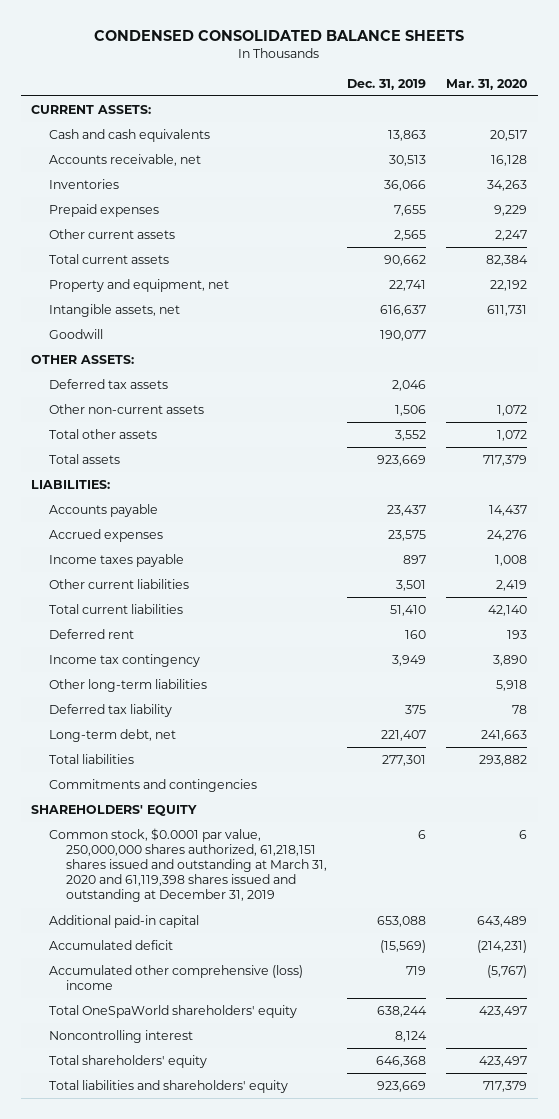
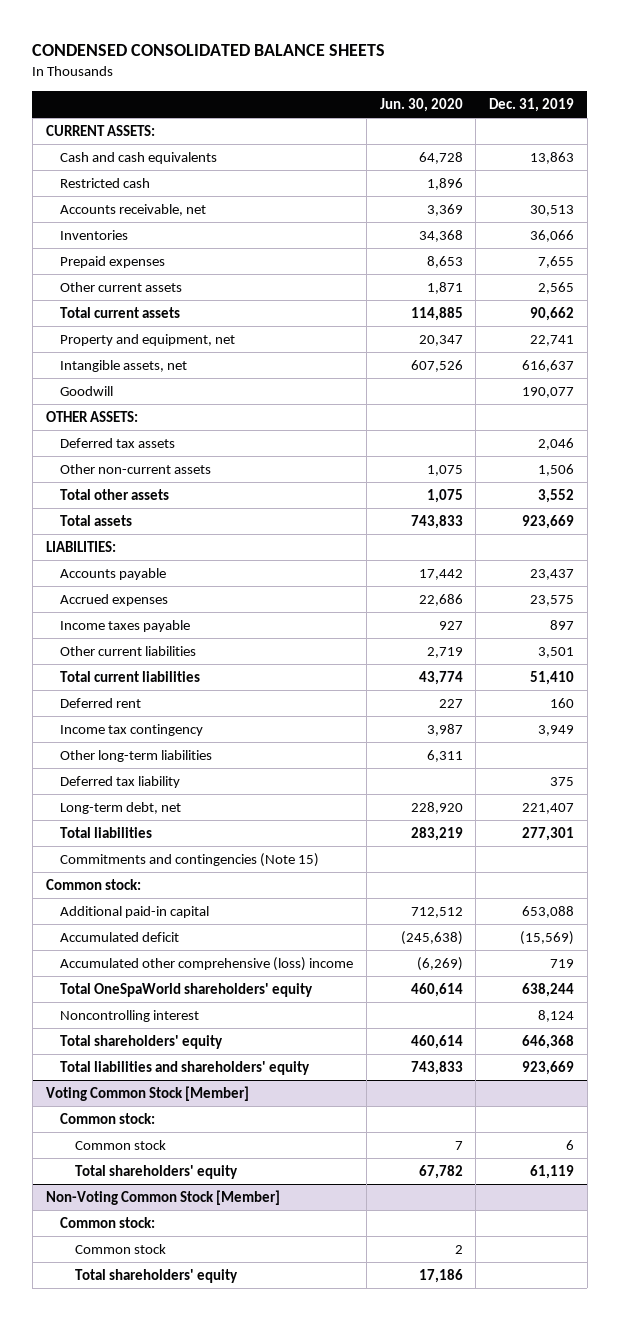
[446,78,528,90] Mar. 31, 2020 -> none
none -> [379,97,463,112] Jun. 30, 2020
none -> [60,177,151,188] Restricted cash
[31,804,198,816] SHAREHOLDERS' EQUITY -> none
[48,827,327,903] Common stock, $0.0001 par value, 250,000,000 shares authorized, 61,218,151 shares issued and outstanding at March 31, 2020 and 61,119,398 shares issued and outstanding at December 31, 2019 -> none
[48,778,257,792] Commitments and contingencies -> [60,852,320,867] Commitments and contingencies (Note 15)
none -> [45,878,141,890] Common stock:
none -> [45,1085,249,1101] Voting Common Stock [Member]
none -> [60,1112,156,1124] Common stock:
none -> [75,1139,167,1150] Common stock
none -> [75,1164,239,1179] Total shareholders' equity
none -> [45,1189,280,1205] Non-Voting Common Stock [Member]
none -> [60,1216,156,1228] Common stock:
none -> [75,1243,167,1254] Common stock
none -> [75,1268,239,1283] Total shareholders' equity

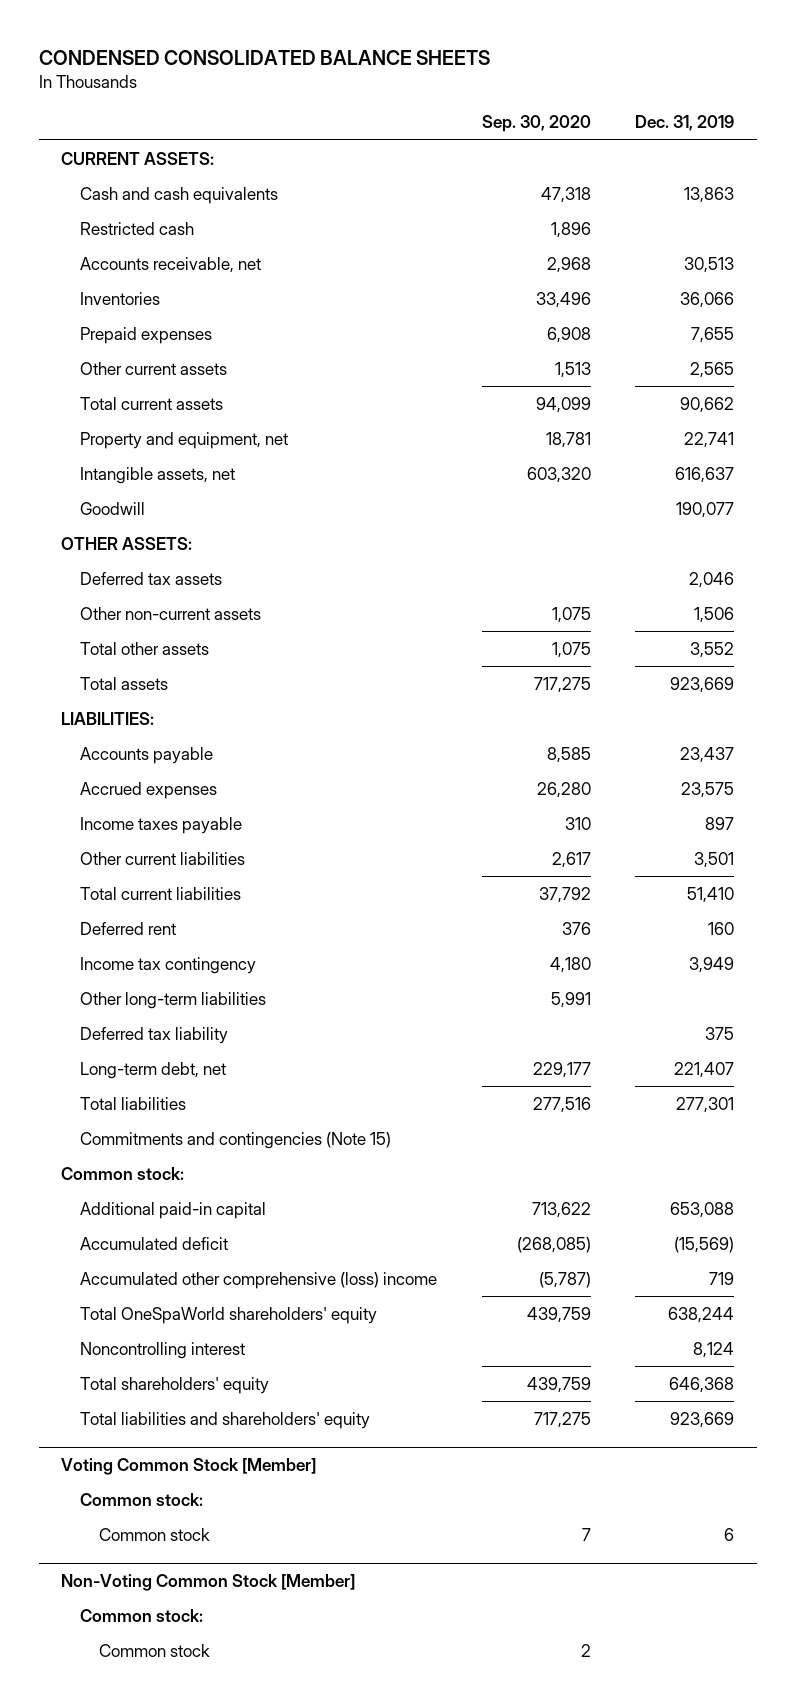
[379,97,463,112] Jun. 30, 2020 -> none
none -> [481,115,591,133] Sep. 30, 2020
[75,1164,239,1179] Total shareholders' equity -> none
[75,1268,239,1283] Total shareholders' equity -> none

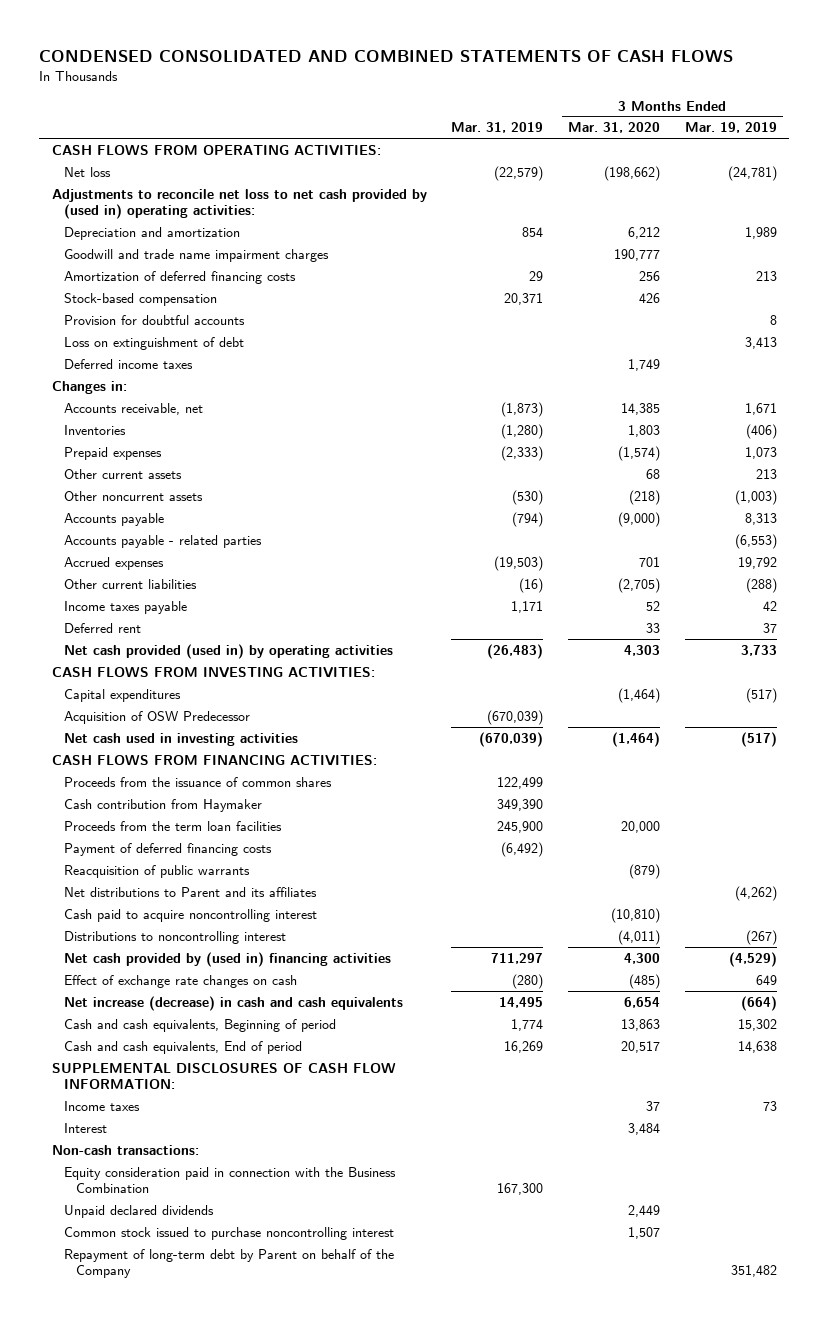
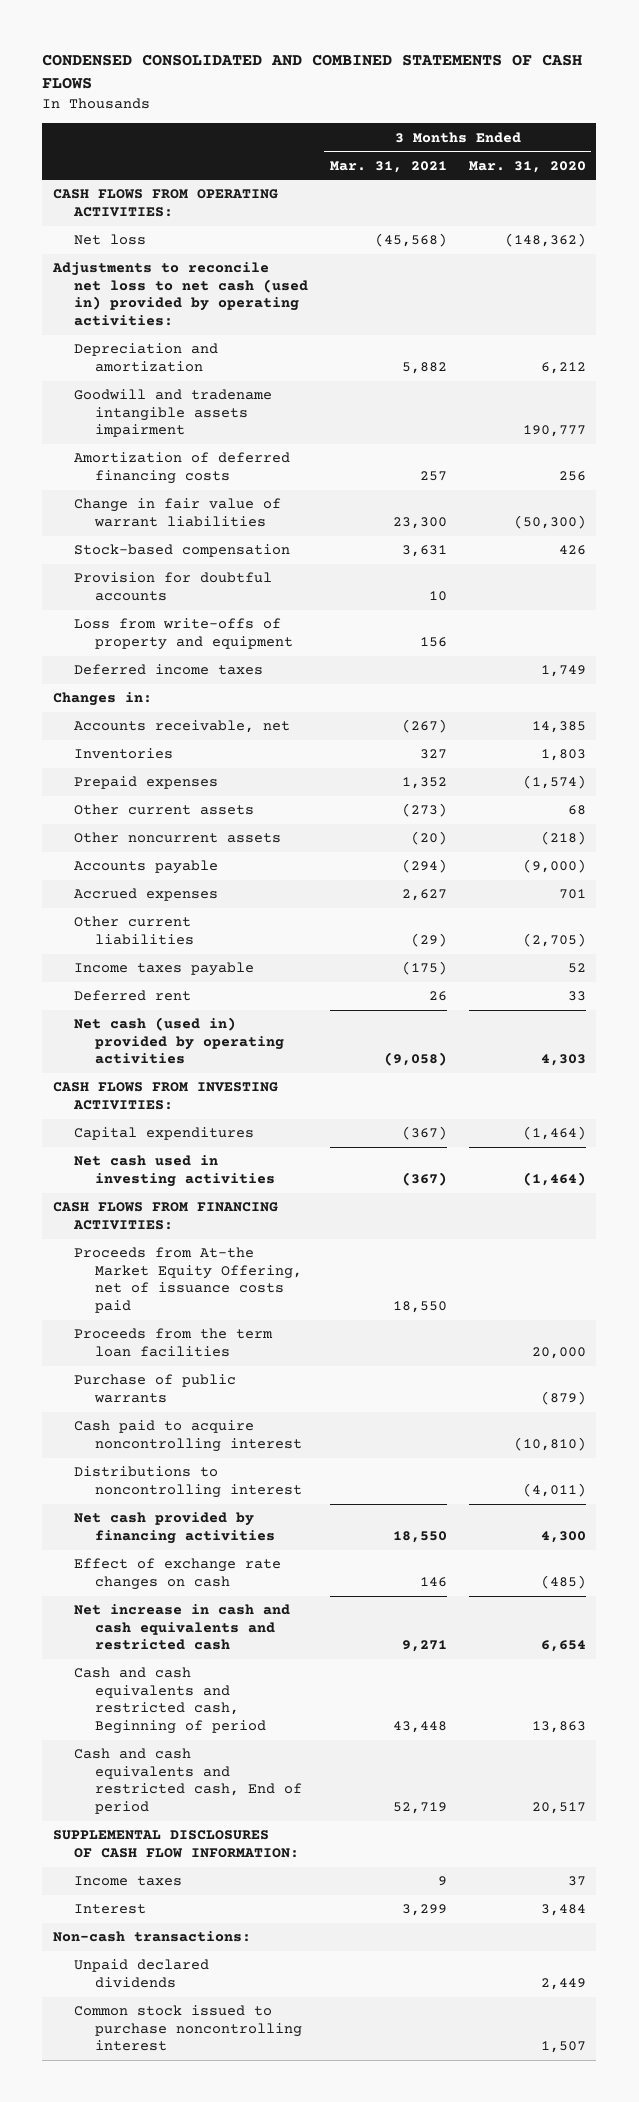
[451,122,544,134] Mar. 31, 2019 -> none
[684,122,777,134] Mar. 19, 2019 -> none
none -> [329,160,447,173] Mar. 31, 2021
[604,165,661,181] (198,662) -> [504,233,586,248] (148,362)
[51,188,427,220] Adjustments to reconcile net loss to net cash provided by (used in) operating activities: -> [52,262,308,326] Adjustments to reconcile net loss to net cash (used in) provided by operating activities:
[63,248,329,262] Goodwill and trade name impairment charges -> [73,389,272,438] Goodwill and tradename intangible assets impairment
none -> [73,498,281,527] Change in fair value of warrant liabilities
[63,336,244,350] Loss on extinguishment of debt -> none
none -> [73,618,293,650] Loss from write-offs of property and equipment
[63,534,262,548] Accounts payable - related parties -> none
[63,643,393,659] Net cash provided (used in) by operating activities -> [73,1017,284,1065] Net cash (used in) provided by operating activities
[63,710,250,724] Acquisition of OSW Predecessor -> none
[63,776,332,787] Proceeds from the issuance of common shares -> none
[63,798,262,812] Cash contribution from Haymaker -> none
none -> [73,1247,302,1313] Proceeds from At-the Market Equity Offering, net of issuance costs paid
[63,842,272,856] Payment of deferred financing costs -> none
[63,886,317,897] Net distributions to Parent and its affiliates -> none
[63,864,250,878] Reacquisition of public warrants -> [73,1374,236,1403] Purchase of public warrants
[63,951,391,967] Net cash provided by (used in) financing activities -> [73,1512,275,1544] Net cash provided by financing activities
[63,995,403,1011] Net increase (decrease) in cash and cash equivalents -> [73,1604,290,1651] Net increase in cash and cash equivalents and restricted cash
[63,1018,336,1032] Cash and cash equivalents, Beginning of period -> [73,1667,266,1734] Cash and cash equivalents and restricted cash, Beginning of period
[63,1040,302,1054] Cash and cash equivalents, End of period -> [73,1748,302,1814] Cash and cash equivalents and restricted cash, End of period
[63,1166,396,1194] Equity consideration paid in connection with the Business Combination -> none
[63,1248,394,1279] Repayment of long-term debt by Parent on behalf of the Company -> none

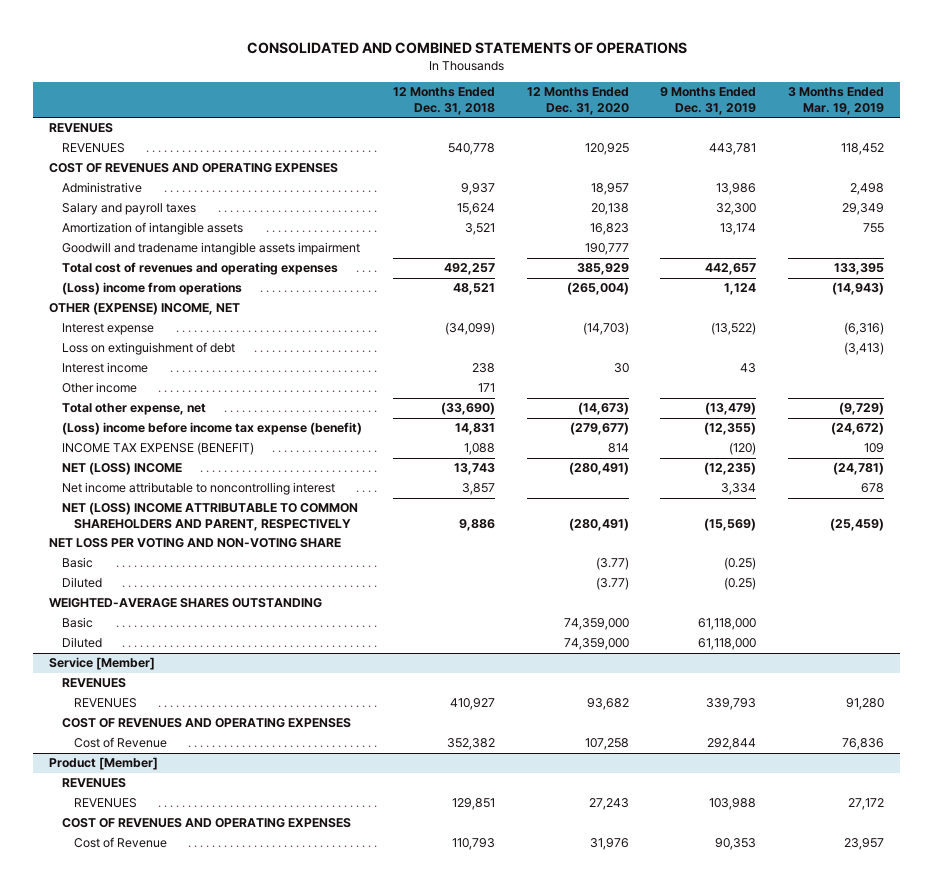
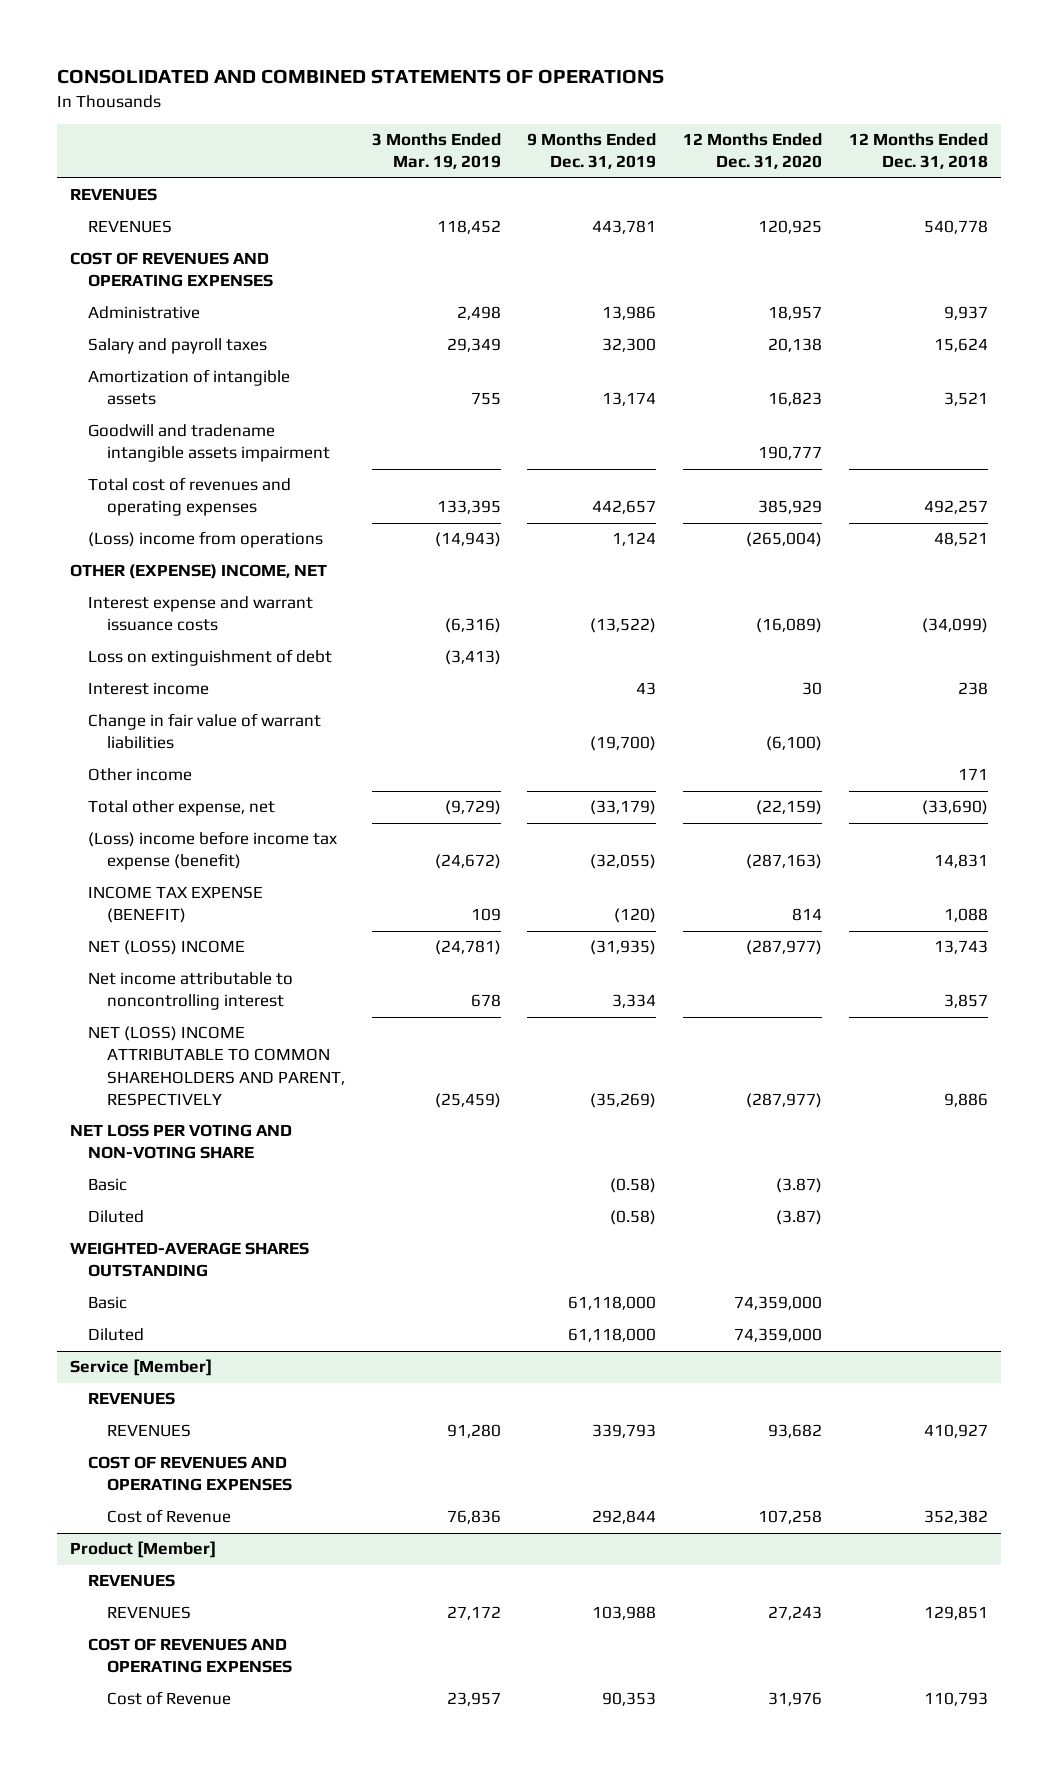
[61,323,154,336] Interest expense -> none
none -> [88,596,314,632] Interest expense and warrant issuance costs
none -> [88,713,322,750] Change in fair value of warrant liabilities
[577,402,629,416] (14,673) -> [756,800,823,816] (22,159)
[705,402,757,416] (13,479) -> [590,800,657,816] (33,179)
[569,422,629,436] (279,677) -> [746,854,823,870] (287,163)
[704,422,757,436] (12,355) -> [590,854,657,870] (32,055)
[568,462,629,476] (280,491) -> [746,940,823,956] (287,977)
[704,462,757,476] (12,235) -> [590,940,657,956] (31,935)
[568,517,629,531] (280,491) -> [746,1092,823,1108] (287,977)
[704,517,757,531] (15,569) -> [590,1092,657,1108] (35,269)
[595,557,629,571] (3.77) -> [776,1178,823,1194] (3.87)
[724,557,757,571] (0.25) -> [610,1178,657,1194] (0.58)
[595,577,629,591] (3.77) -> [776,1210,823,1226] (3.87)
[724,577,757,591] (0.25) -> [610,1210,657,1226] (0.58)

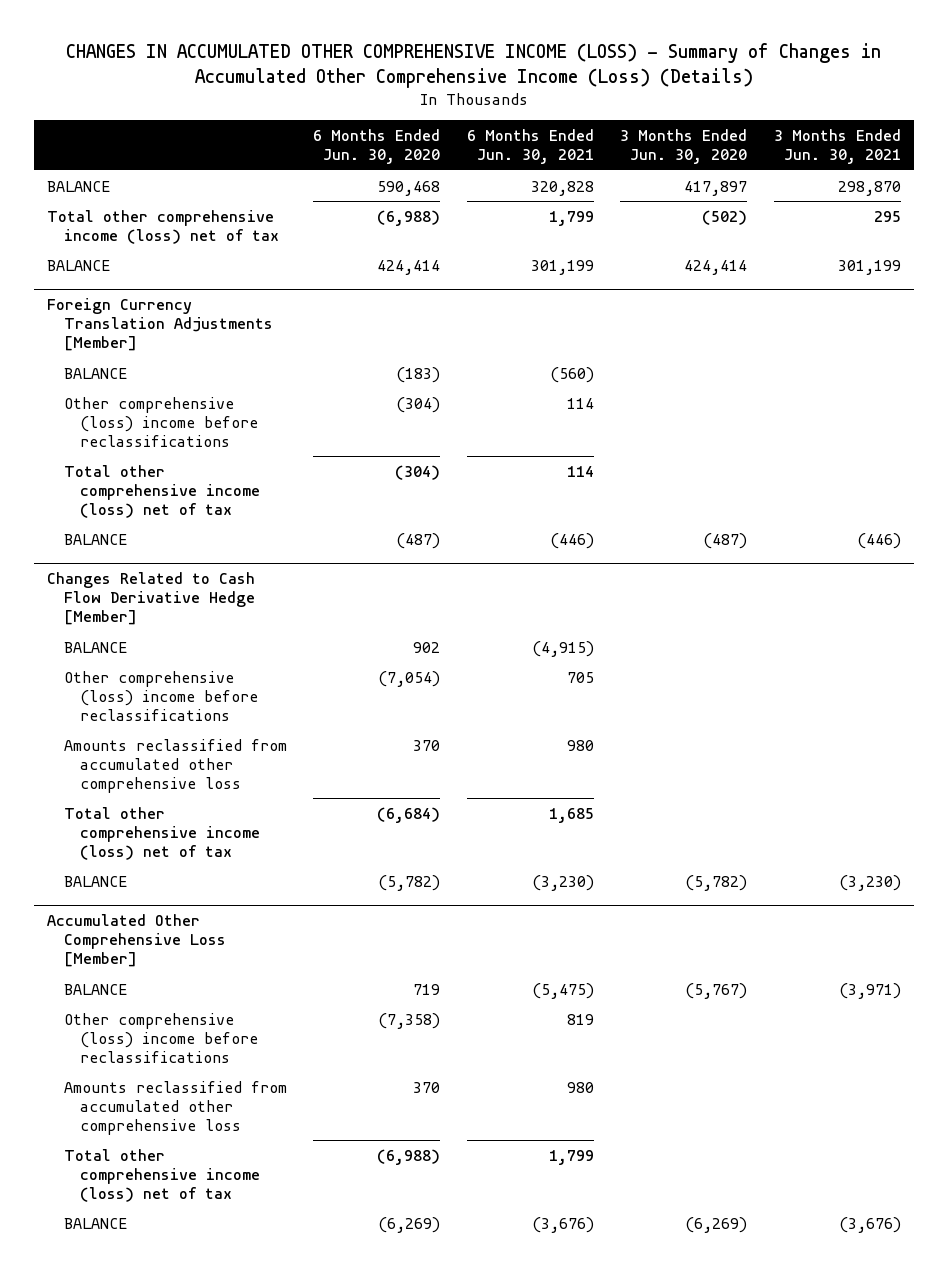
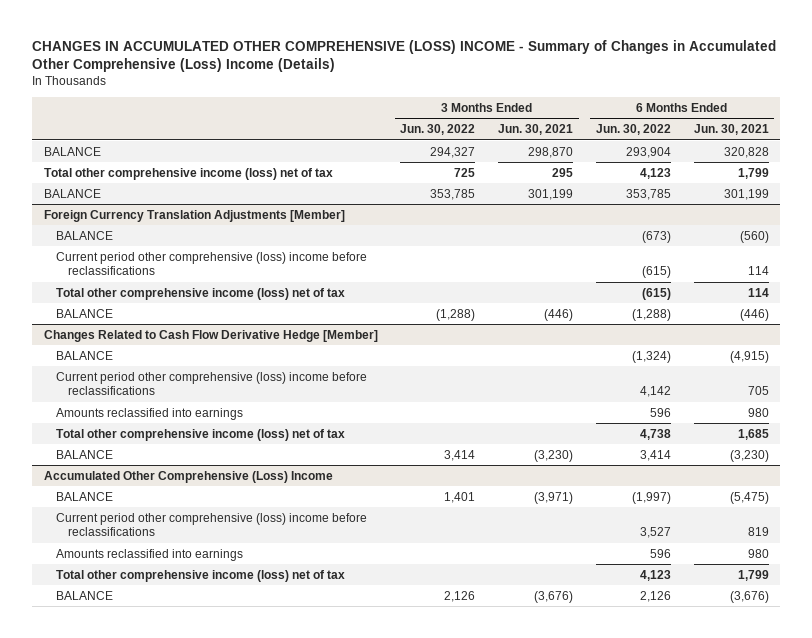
[65,43,881,89] CHANGES IN ACCUMULATED OTHER COMPREHENSIVE INCOME (LOSS) - Summary of Changes in Accumulated Other Comprehensive Income (Loss) (Details) -> [32,39,777,73] CHANGES IN ACCUMULATED OTHER COMPREHENSIVE (LOSS) INCOME - Summary of Changes in Accumulated Other Comprehensive (Loss) Income (Details)
[313,129,441,165] 6 Months Ended Jun. 30, 2020 -> none
[620,129,748,165] 3 Months Ended Jun. 30, 2020 -> none
none -> [400,124,476,136] Jun. 30, 2022
none -> [595,124,671,136] Jun. 30, 2022
[63,396,259,447] Other comprehensive (loss) income before reclassifications -> [56,251,368,276] Current period other comprehensive (loss) income before reclassifications
[63,670,259,721] Other comprehensive (loss) income before reclassifications -> [56,371,368,396] Current period other comprehensive (loss) income before reclassifications
[63,738,287,793] Amounts reclassified from accumulated other comprehensive loss -> [56,407,244,420] Amounts reclassified into earnings
[46,914,226,968] Accumulated Other Comprehensive Loss [Member] -> [43,470,333,483] Accumulated Other Comprehensive (Loss) Income
[63,1012,259,1063] Other comprehensive (loss) income before reclassifications -> [56,512,368,537] Current period other comprehensive (loss) income before reclassifications
[63,1080,287,1135] Amounts reclassified from accumulated other comprehensive loss -> [56,548,244,561] Amounts reclassified into earnings

